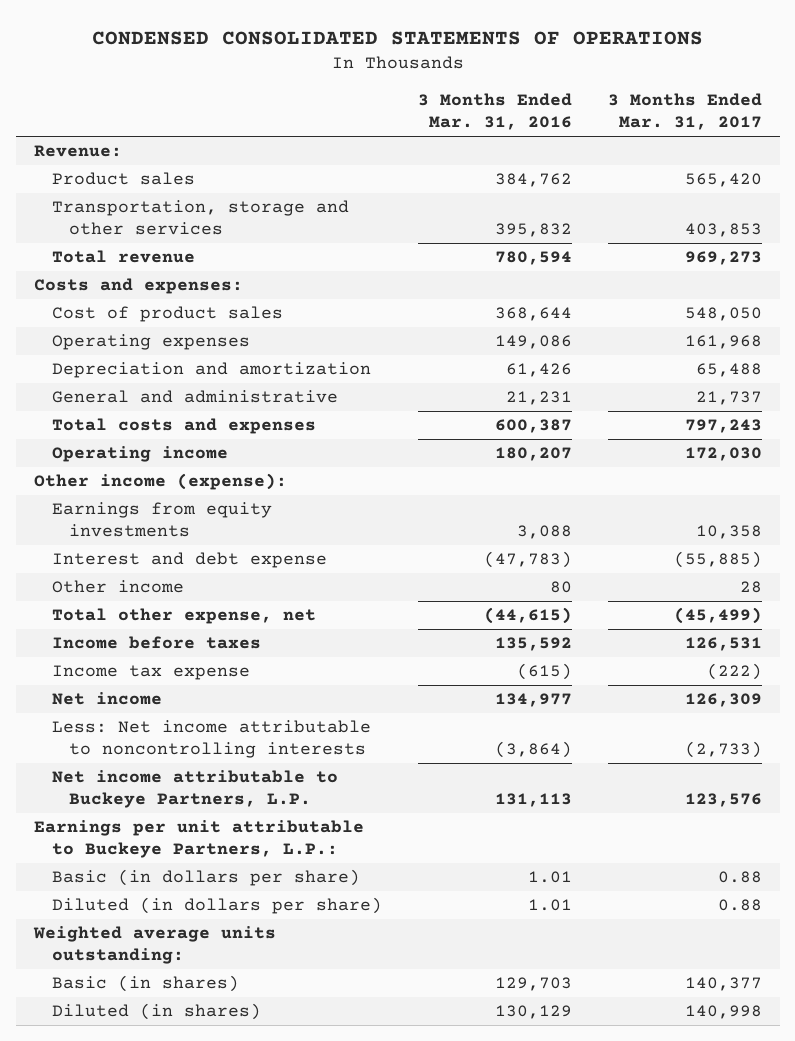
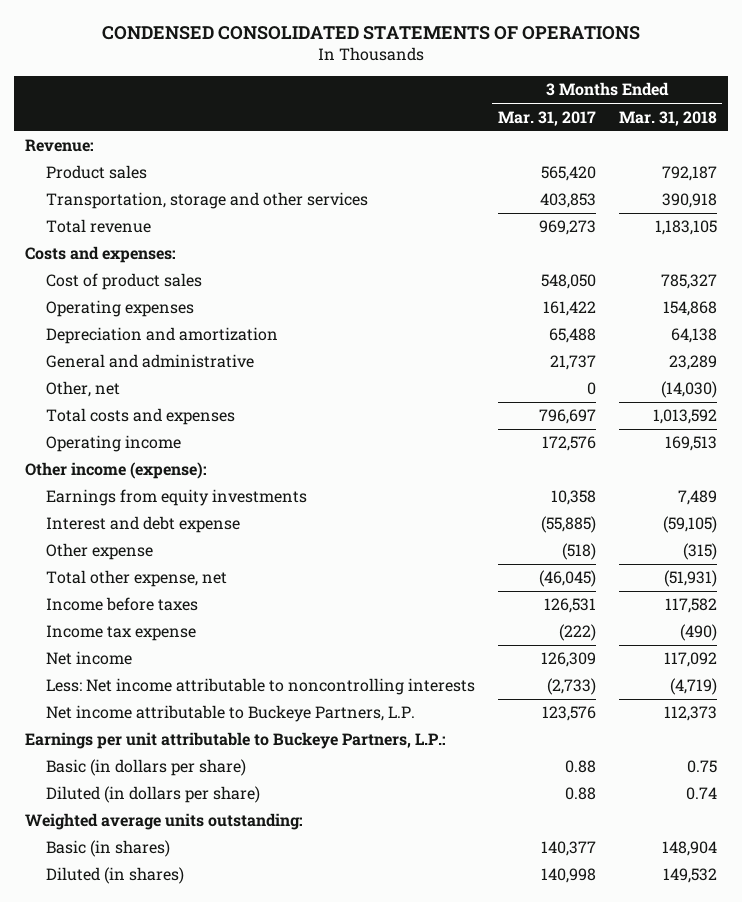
[417,93,572,131] 3 Months Ended Mar. 31, 2016 -> none
none -> [618,110,717,126] Mar. 31, 2018
[684,335,762,350] 161,968 -> [542,301,596,317] 161,422
none -> [46,381,121,398] Other, net
[684,419,762,434] 797,243 -> [538,409,596,425] 796,697
[684,447,762,462] 172,030 -> [541,436,596,452] 172,576
[51,580,184,594] Other income -> [46,543,154,561] Other expense
[739,581,762,594] 28 -> [561,543,596,561] (518)
[673,607,762,625] (45,499) -> [538,570,596,588] (46,045)

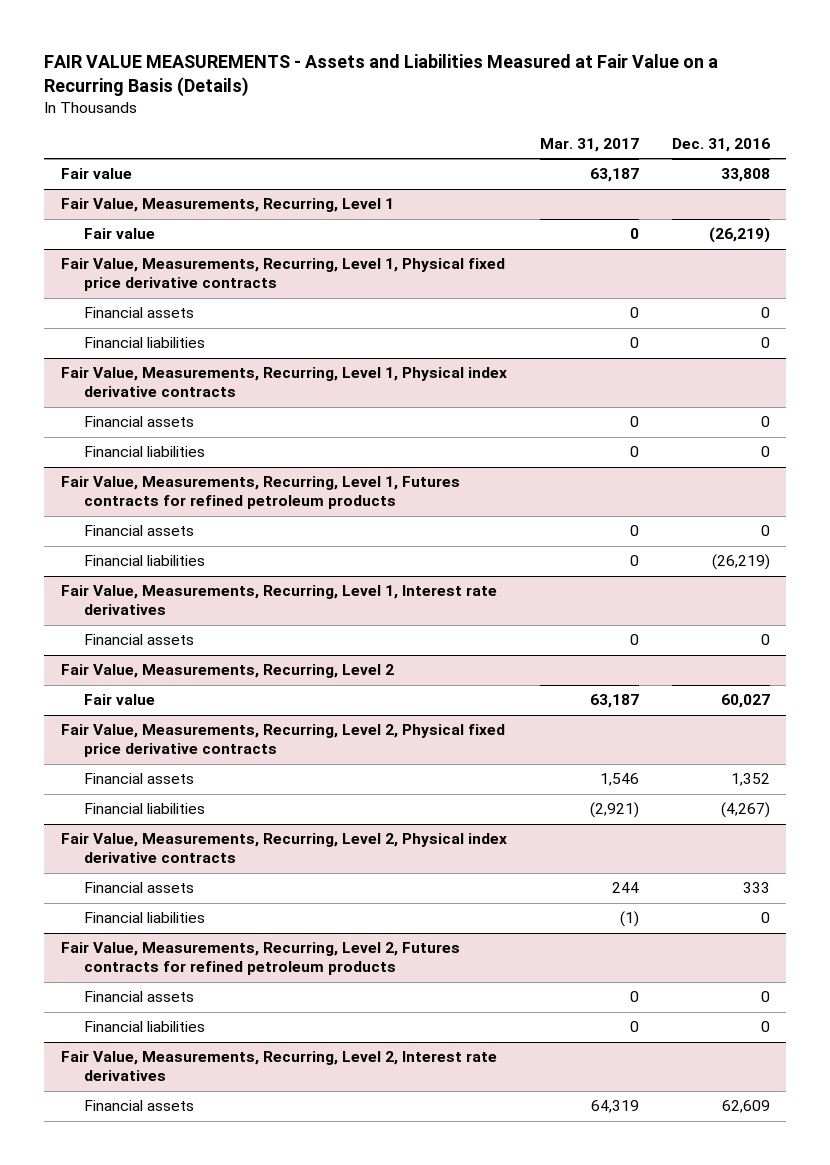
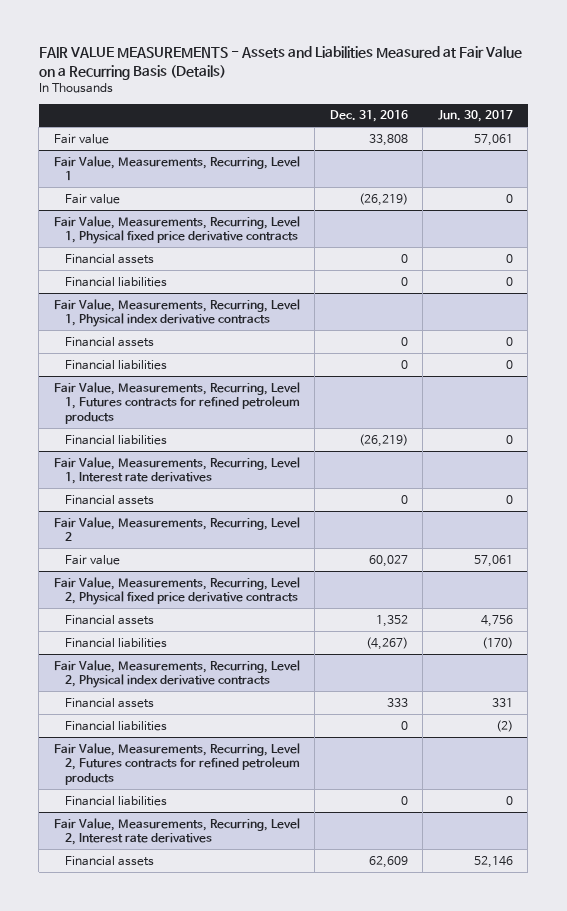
[539,137,639,152] Mar. 31, 2017 -> none
none -> [437,110,513,123] Jun. 30, 2017
[83,525,194,537] Financial assets -> none
[83,991,194,1003] Financial assets -> none

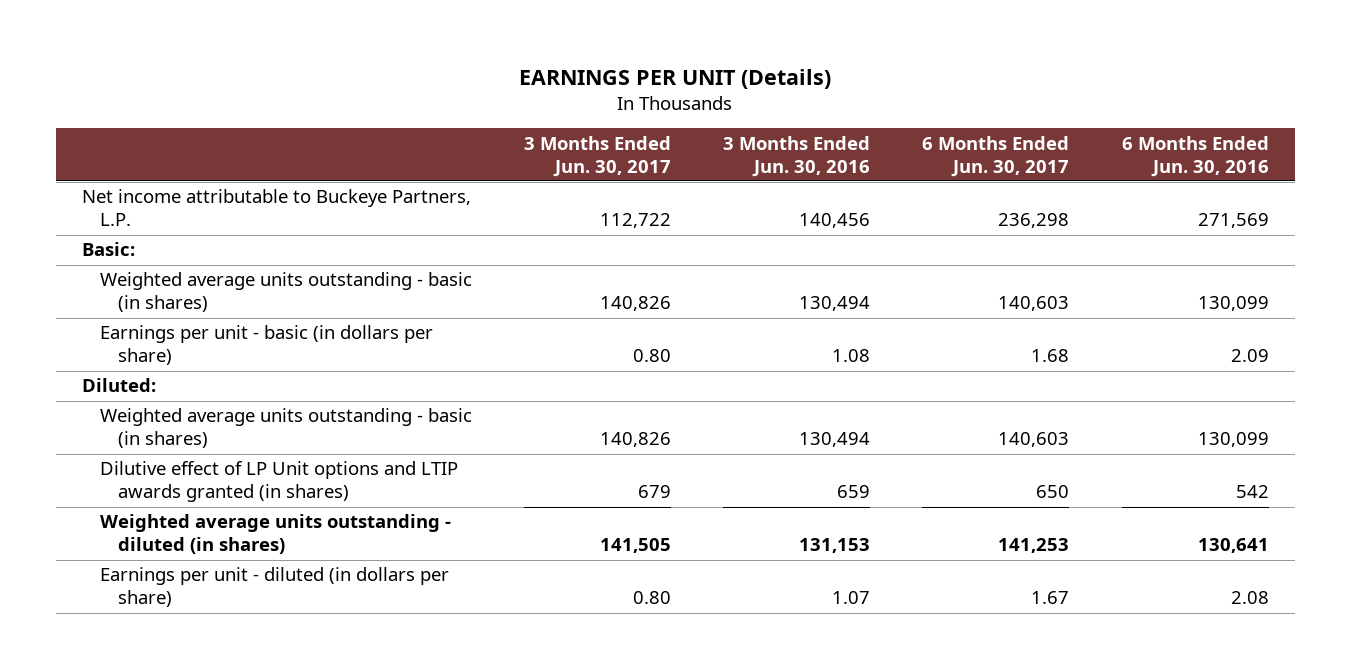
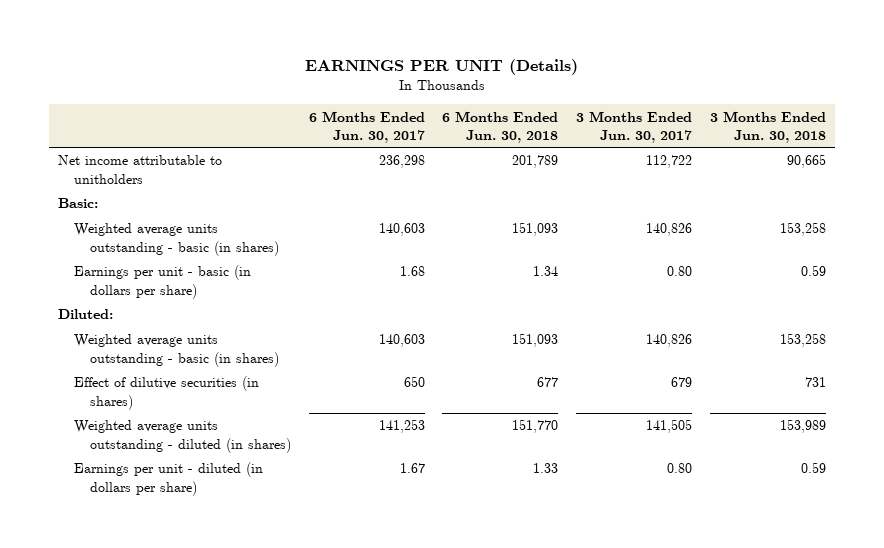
[723,135,871,177] 3 Months Ended Jun. 30, 2016 -> none
[1121,135,1269,177] 6 Months Ended Jun. 30, 2016 -> none
none -> [442,110,559,143] 6 Months Ended Jun. 30, 2018
none -> [709,110,826,143] 3 Months Ended Jun. 30, 2018
[81,189,471,227] Net income attributable to Buckeye Partners, L.P. -> [58,155,223,184] Net income attributable to unitholders
[99,461,458,503] Dilutive effect of LP Unit options and LTIP awards granted (in shares) -> [74,376,260,410] Effect of dilutive securities (in shares)

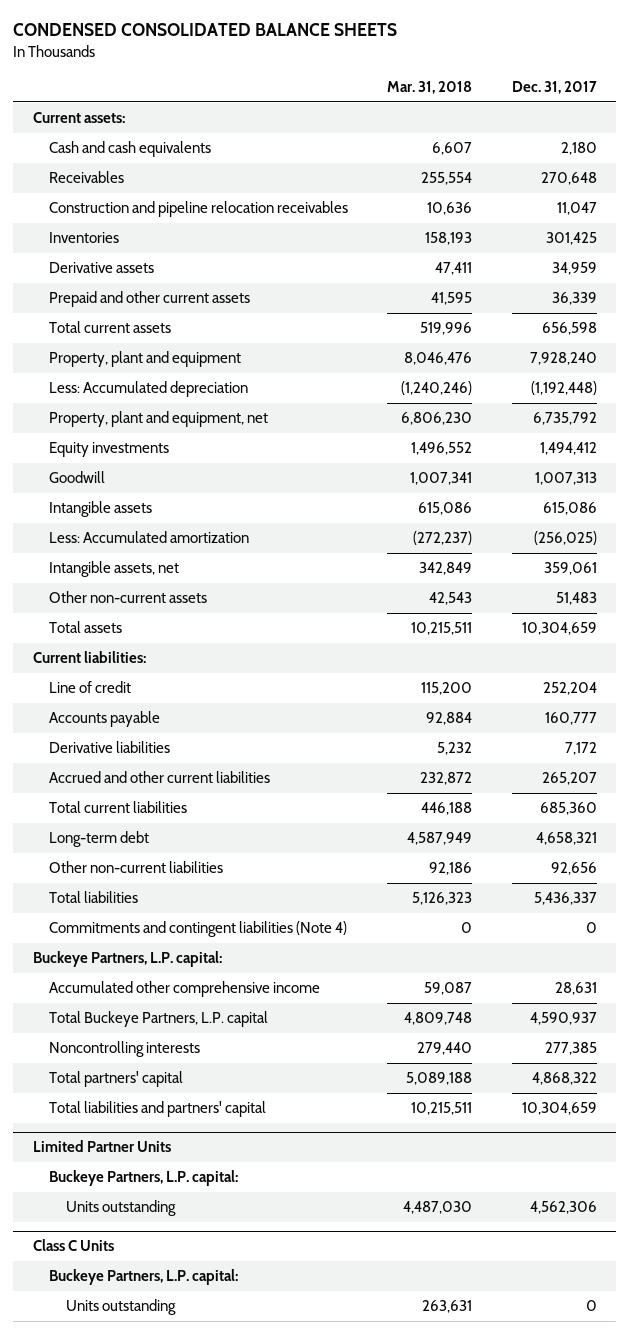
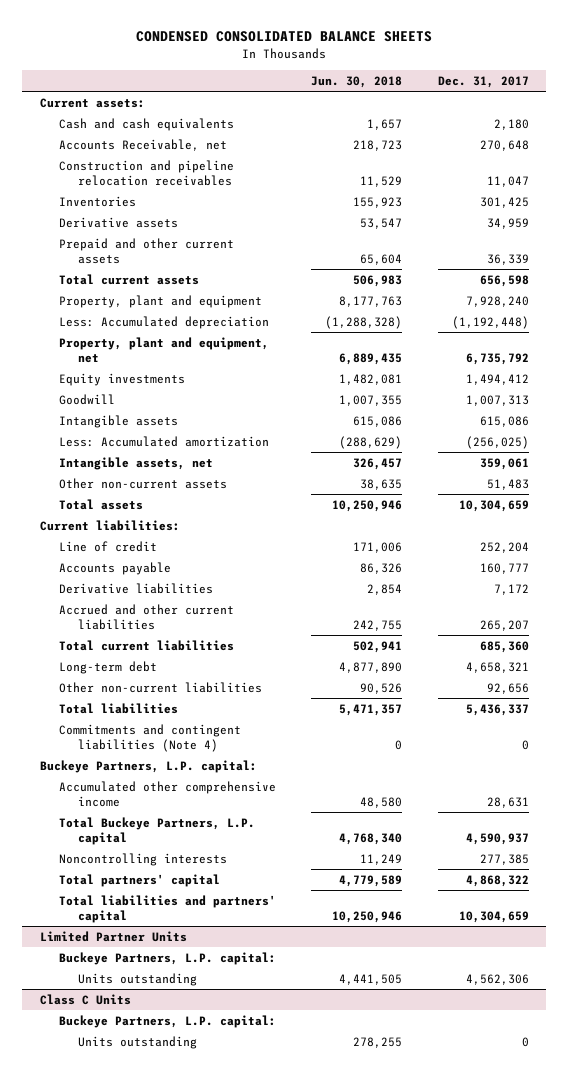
[387,80,473,94] Mar. 31, 2018 -> none
none -> [311,75,403,88] Jun. 30, 2018
[49,171,125,184] Receivables -> [58,138,227,151] Accounts Receivable, net

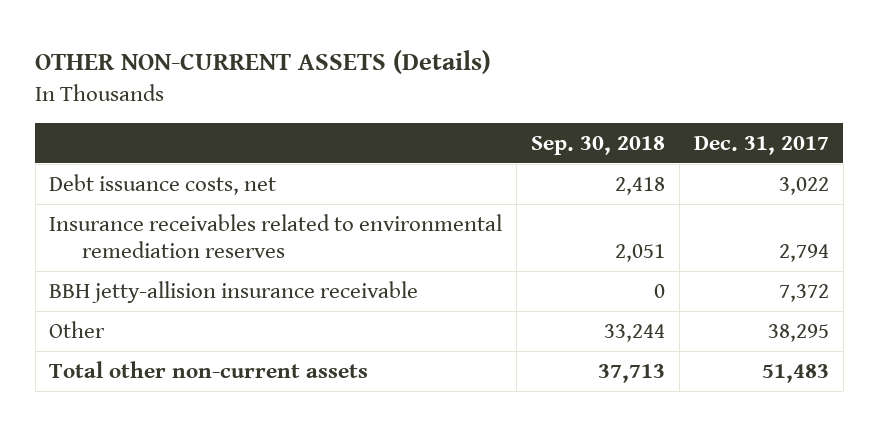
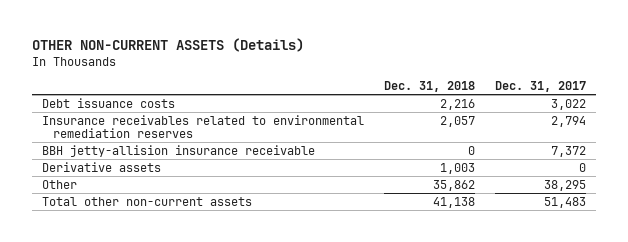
[531,135,666,155] Sep. 30, 2018 -> none
none -> [384,80,476,92] Dec. 31, 2018
[49,173,277,195] Debt issuance costs, net -> [42,97,176,108] Debt issuance costs
none -> [42,161,162,172] Derivative assets

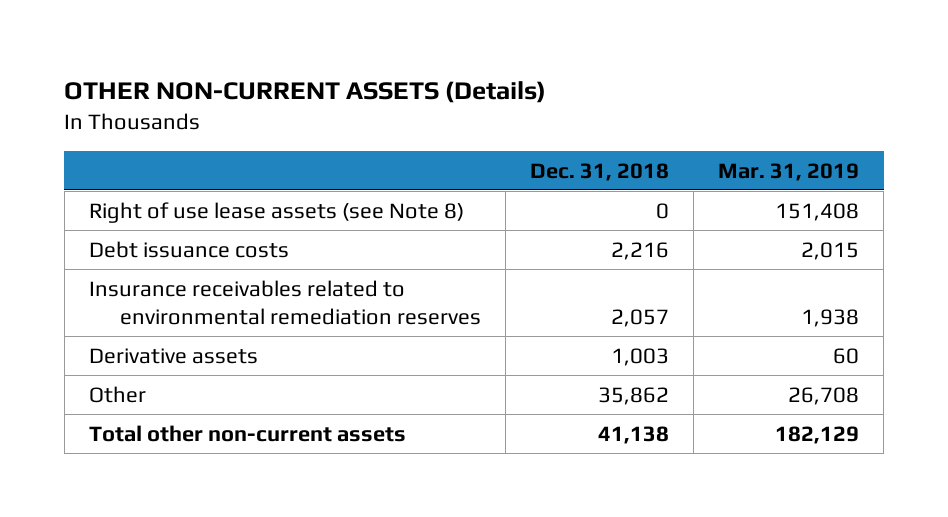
[495,80,587,92] Dec. 31, 2017 -> none
none -> [718,162,860,181] Mar. 31, 2019
none -> [89,201,465,223] Right of use lease assets (see Note 8)
[42,144,316,157] BBH jetty-allision insurance receivable -> none

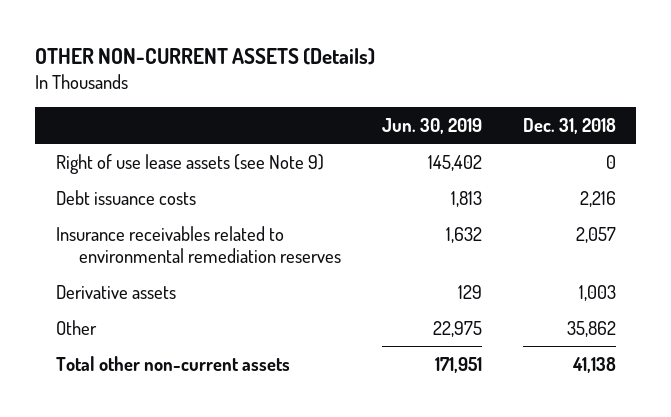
[718,162,860,181] Mar. 31, 2019 -> none
none -> [382,117,483,134] Jun. 30, 2019
[89,201,465,223] Right of use lease assets (see Note 8) -> [55,153,324,174] Right of use lease assets (see Note 9)

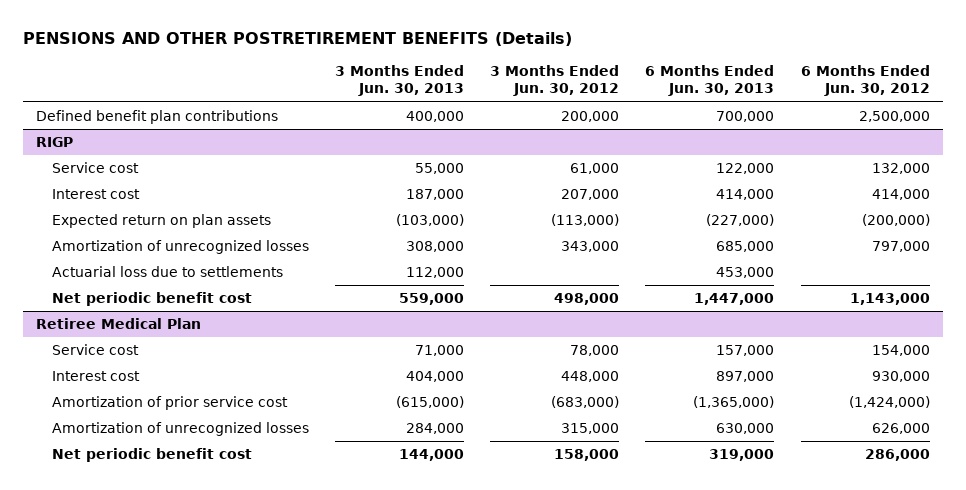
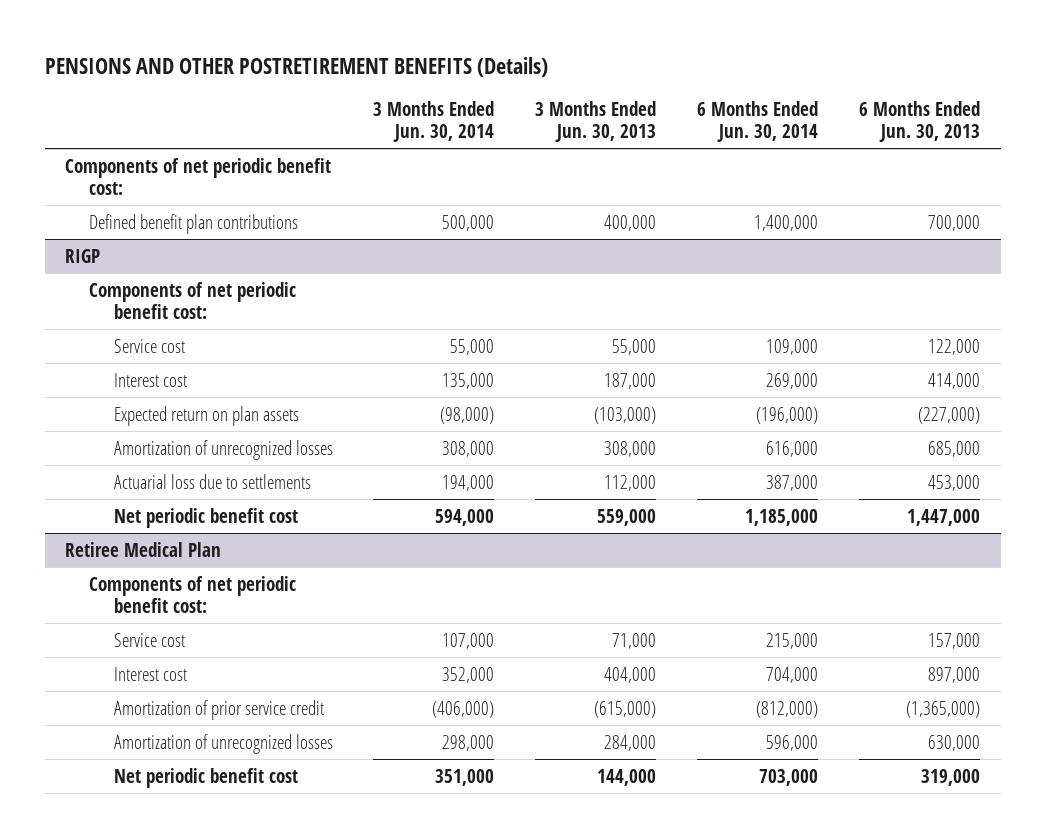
[490,65,620,97] 3 Months Ended Jun. 30, 2012 -> none
[800,65,930,97] 6 Months Ended Jun. 30, 2012 -> none
none -> [373,100,495,142] 3 Months Ended Jun. 30, 2014
none -> [697,100,819,142] 6 Months Ended Jun. 30, 2014
none -> [65,157,332,195] Components of net periodic benefit cost:
none -> [89,281,297,319] Components of net periodic benefit cost:
none -> [89,575,297,613] Components of net periodic benefit cost:
[51,396,288,411] Amortization of prior service cost -> [113,699,324,720] Amortization of prior service credit

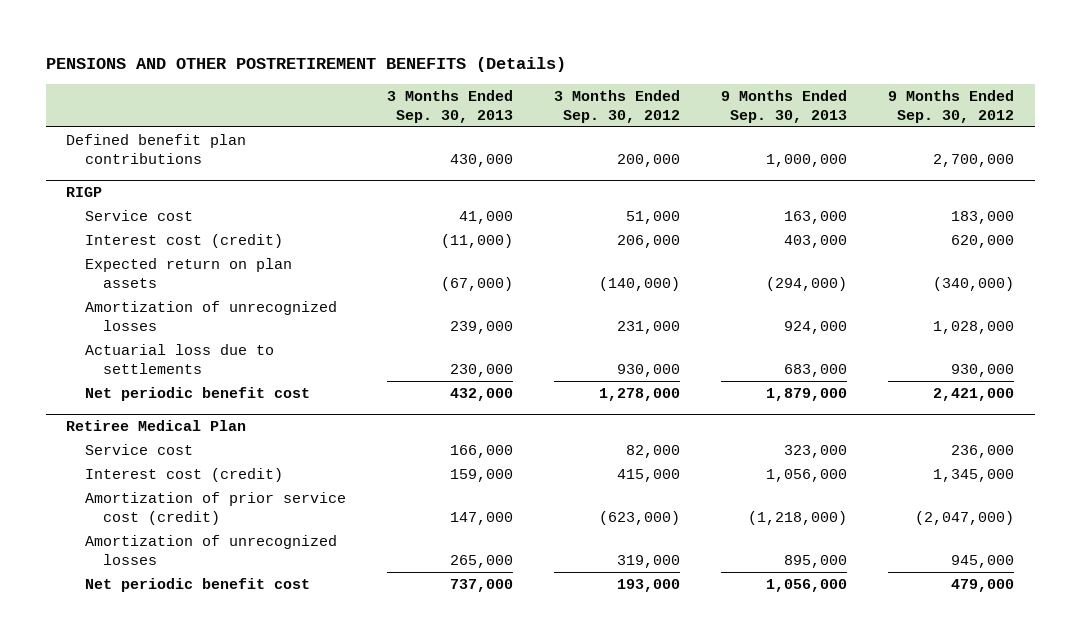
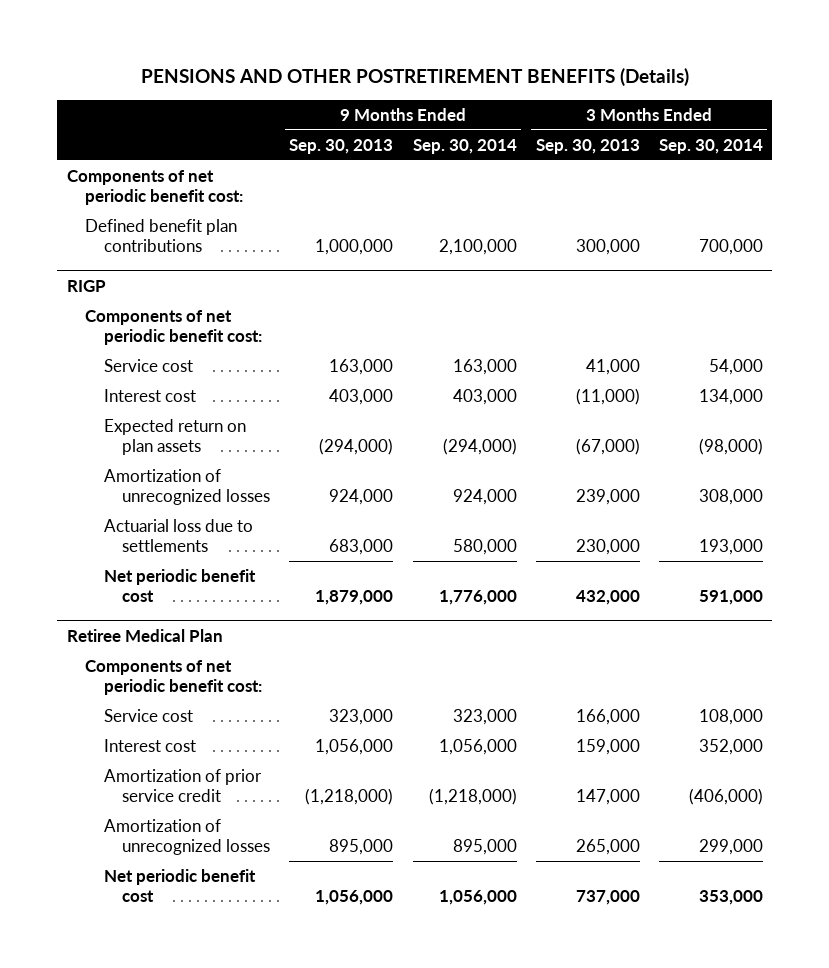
[553,89,680,123] 3 Months Ended Sep. 30, 2012 -> none
[888,89,1015,123] 9 Months Ended Sep. 30, 2012 -> none
none -> [412,138,517,154] Sep. 30, 2014
none -> [658,138,763,154] Sep. 30, 2014
none -> [66,170,244,205] Components of net periodic benefit cost:
[449,153,513,167] 430,000 -> [575,238,640,255] 300,000
none -> [85,310,262,345] Components of net periodic benefit cost:
[84,233,283,248] Interest cost (credit) -> [103,389,196,403] Interest cost
none -> [85,660,262,695] Components of net periodic benefit cost:
[84,467,283,482] Interest cost (credit) -> [103,739,196,753] Interest cost
[84,491,346,525] Amortization of prior service cost (credit) -> [103,769,262,802] Amortization of prior service credit

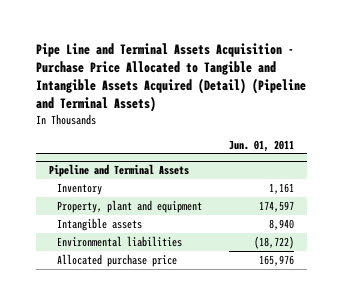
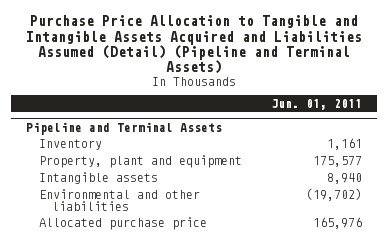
[35,42,306,113] Pipe Line and Terminal Assets Acquisition - Purchase Price Allocated to Tangible and Intangible Assets Acquired (Detail) (Pipeline and Terminal Assets) -> [25,15,362,75] Purchase Price Allocation to Tangible and Intangible Assets Acquired and Liabilities Assumed (Detail) (Pipeline and Terminal Assets)
[258,200,294,212] 174,597 -> [313,155,363,167] 175,577
[57,235,183,247] Environmental liabilities -> [38,188,200,211] Environmental and other liabilities
[253,235,294,249] (18,722) -> [306,187,363,201] (19,702)

